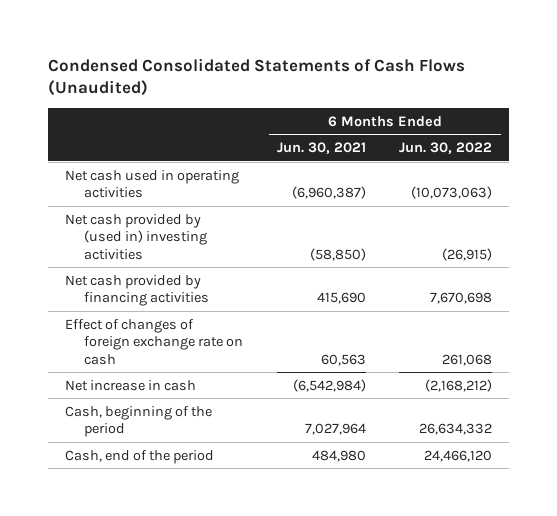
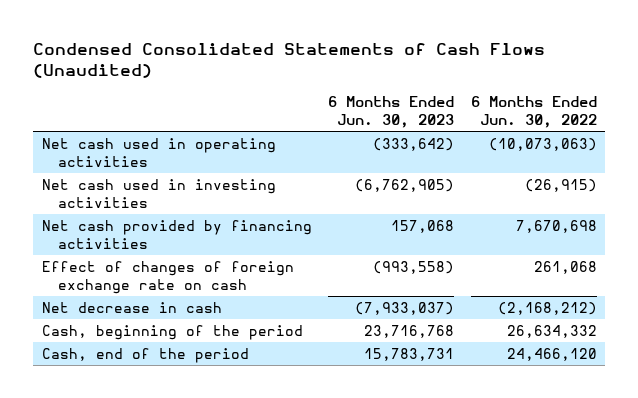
[276,142,366,155] Jun. 30, 2021 -> none
none -> [328,96,455,128] 6 Months Ended Jun. 30, 2023
[64,213,208,260] Net cash provided by (used in) investing activities -> [41,178,276,208] Net cash used in investing activities
[64,379,196,391] Net increase in cash -> [41,301,222,313] Net decrease in cash

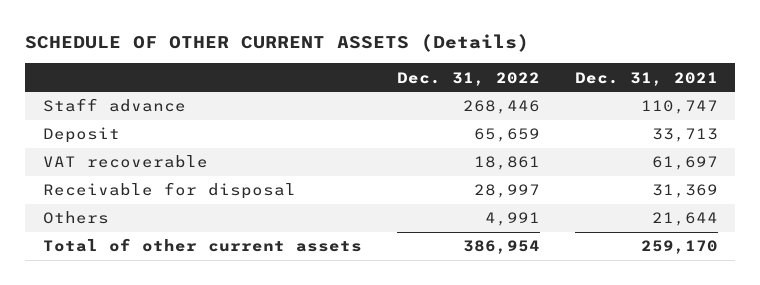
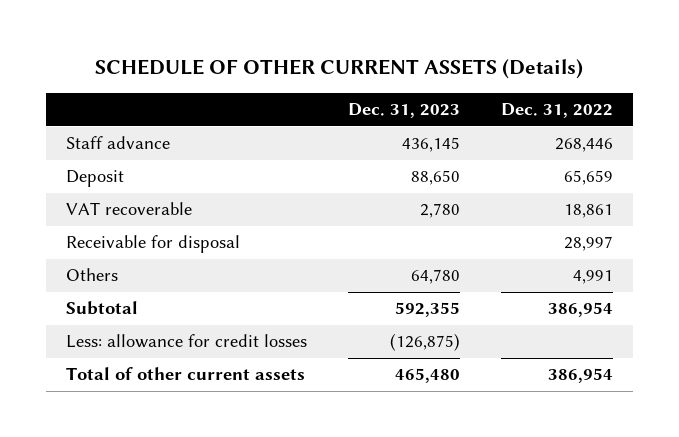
[574,71,718,86] Dec. 31, 2021 -> none
none -> [347,103,460,119] Dec. 31, 2023
none -> [66,301,139,316] Subtotal
none -> [66,334,308,349] Less: allowance for credit losses

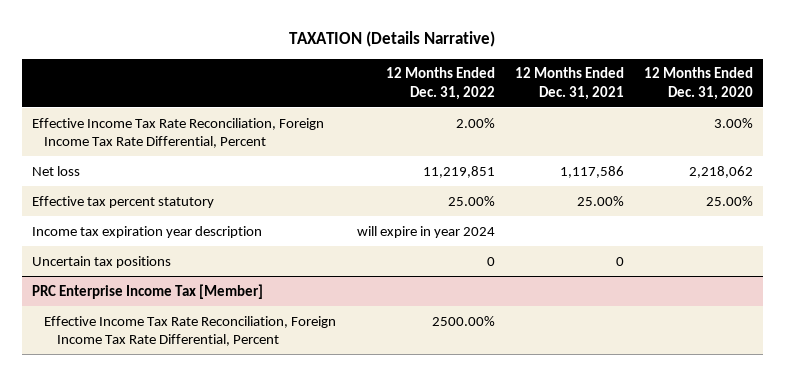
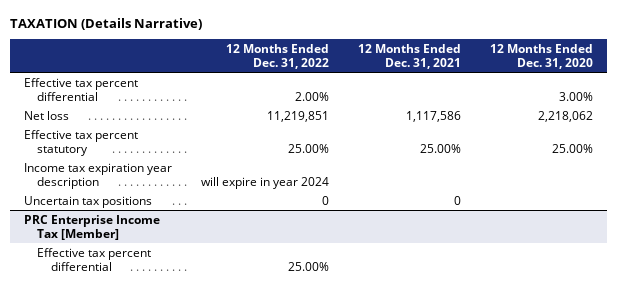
[31,117,324,148] Effective Income Tax Rate Reconciliation, Foreign Income Tax Rate Differential, Percent -> [24,77,139,101] Effective tax percent differential
[44,315,337,346] Effective Income Tax Rate Reconciliation, Foreign Income Tax Rate Differential, Percent -> [37,247,152,271] Effective tax percent differential
[431,315,495,326] 2500.00% -> [288,261,330,271] 25.00%

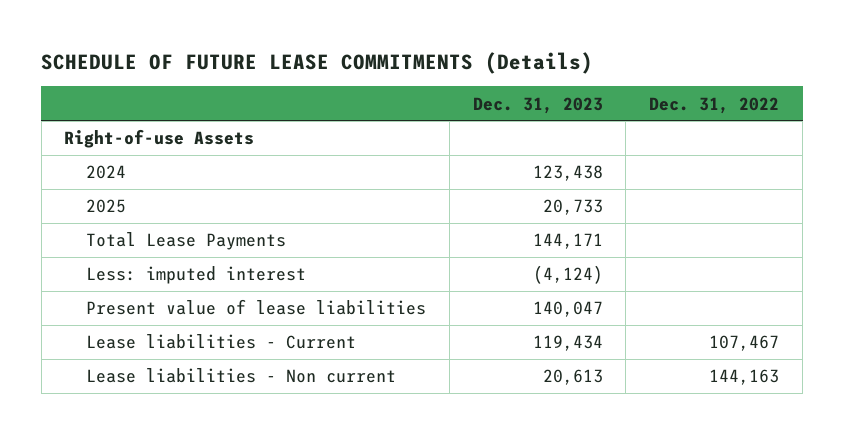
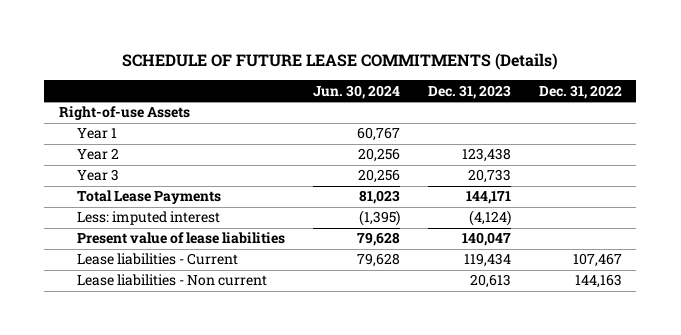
none -> [312,84,400,99] Jun. 30, 2024
none -> [76,128,117,140] Year 1
[85,165,126,180] 2024 -> [76,148,119,161] Year 2
[85,199,126,214] 2025 -> [76,169,119,182] Year 3

